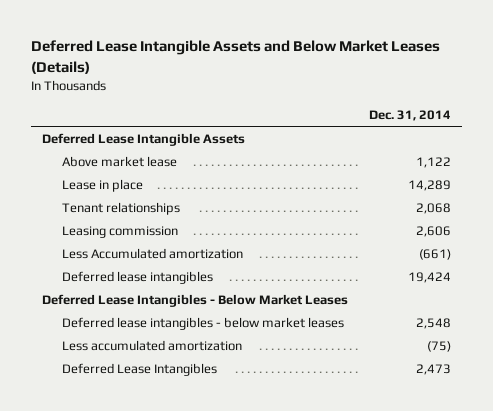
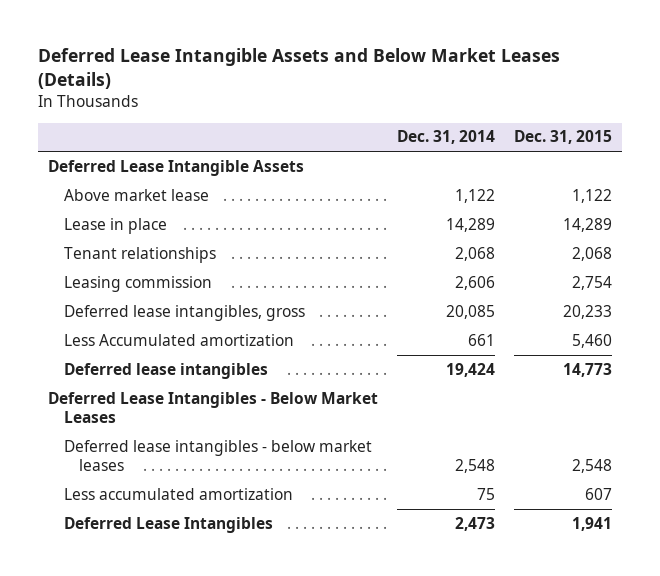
none -> [514,130,613,145] Dec. 31, 2015
none -> [63,304,305,321] Deferred lease intangibles, gross
[419,248,452,260] (661) -> [467,333,495,346] 661
[427,340,452,352] (75) -> [476,487,495,500] 75

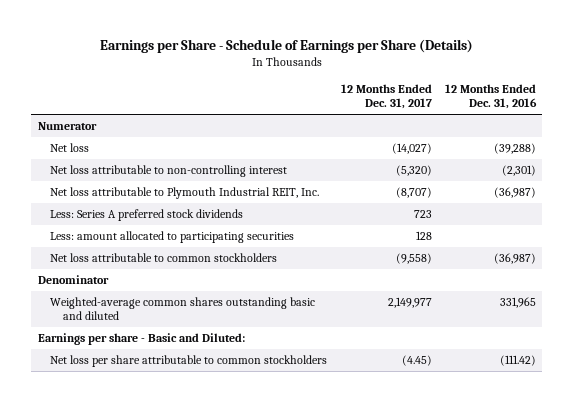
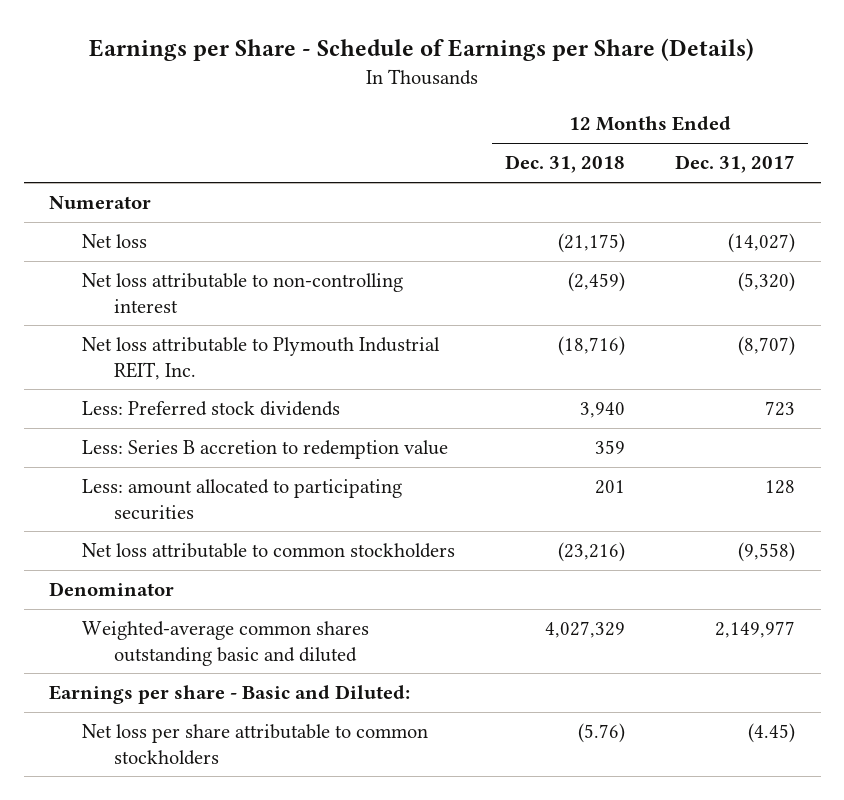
[444,84,537,110] 12 Months Ended Dec. 31, 2016 -> none
none -> [505,155,626,174] Dec. 31, 2018
[50,209,244,222] Less: Series A preferred stock dividends -> [81,401,340,417] Less: Preferred stock dividends
none -> [81,440,448,460] Less: Series B accretion to redemption value

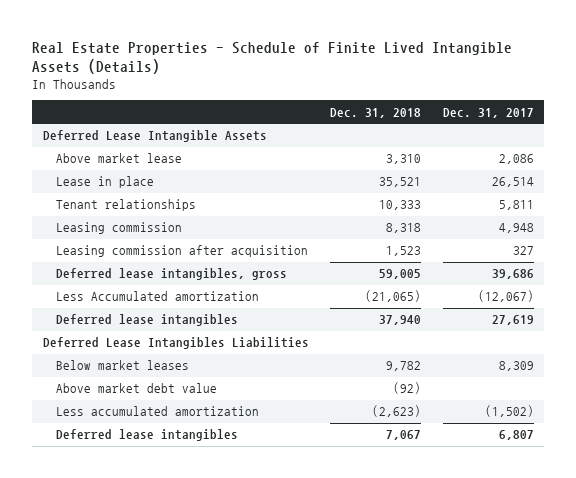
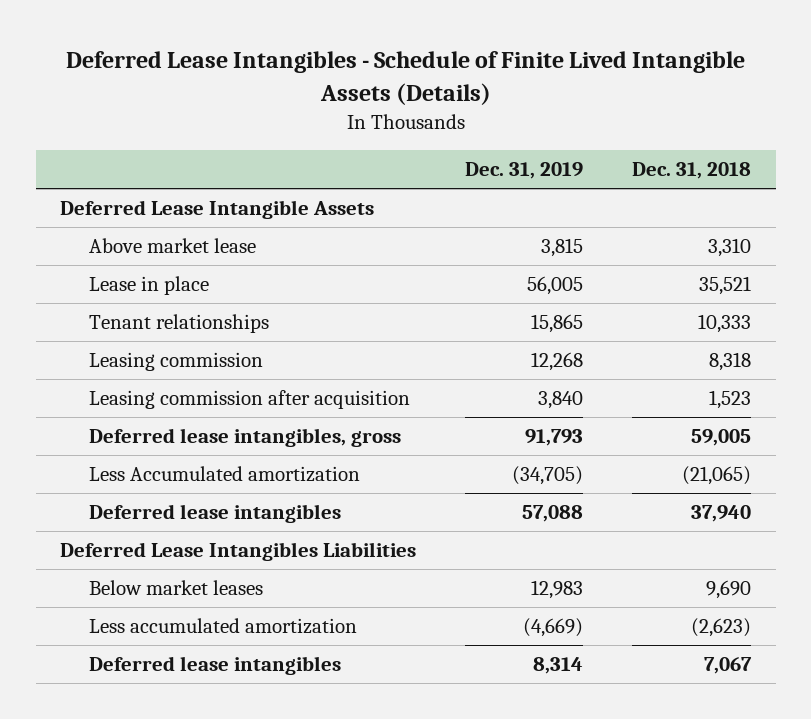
[32,41,513,74] Real Estate Properties - Schedule of Finite Lived Intangible Assets (Details) -> [65,51,745,105] Deferred Lease Intangibles - Schedule of Finite Lived Intangible Assets (Details)
[442,107,534,118] Dec. 31, 2017 -> none
none -> [465,162,584,180] Dec. 31, 2019
[55,383,217,394] Above market debt value -> none
[386,361,422,372] 9,782 -> [706,580,752,600] 9,690

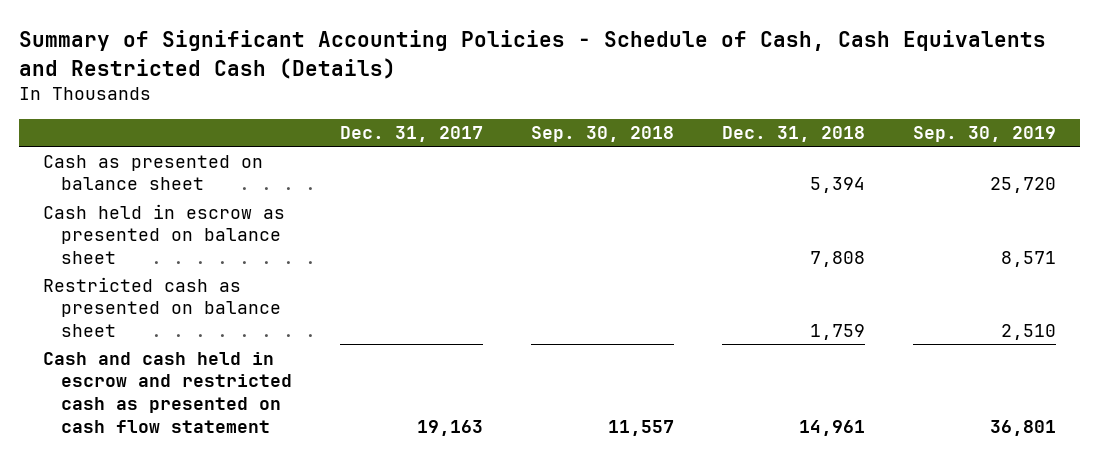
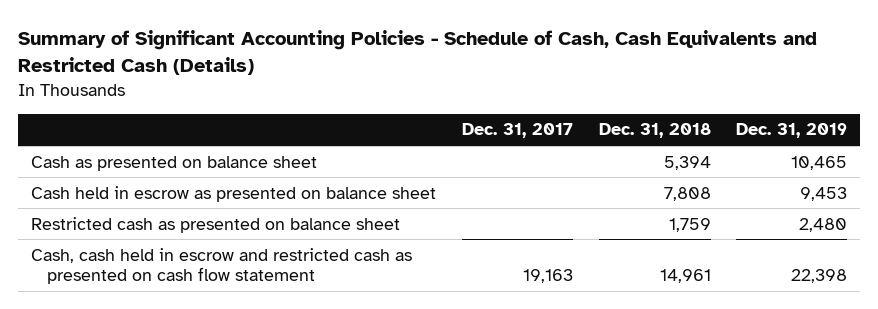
[530,126,674,143] Sep. 30, 2018 -> none
[912,126,1056,143] Sep. 30, 2019 -> none
none -> [736,123,848,139] Dec. 31, 2019
[43,351,293,434] Cash and cash held in escrow and restricted cash as presented on cash flow statement -> [30,247,412,285] Cash, cash held in escrow and restricted cash as presented on cash flow statement

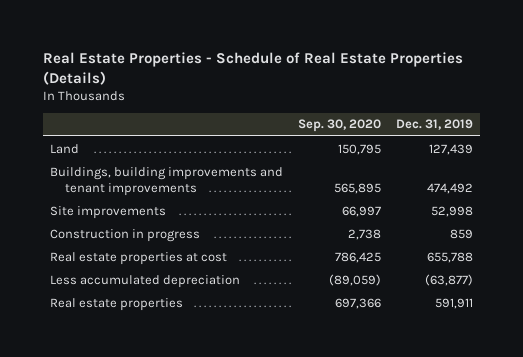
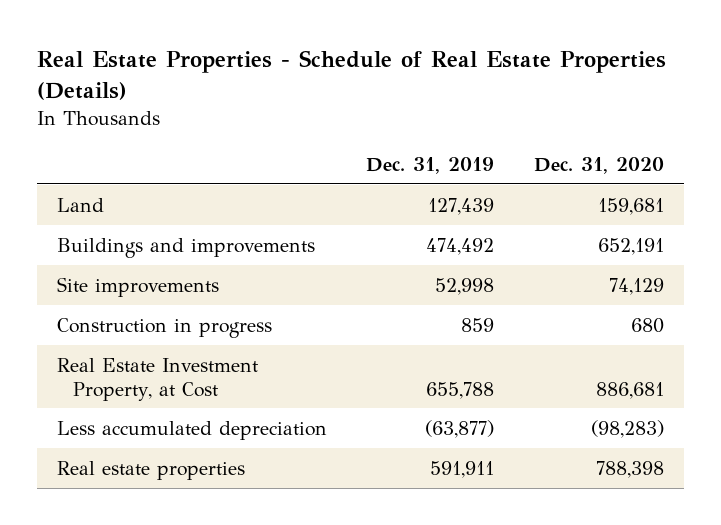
[298,119,382,133] Sep. 30, 2020 -> none
none -> [534,157,665,175] Dec. 31, 2020
[50,166,284,196] Buildings, building improvements and tenant improvements -> [56,237,315,258] Buildings and improvements
[50,251,228,265] Real estate properties at cost -> [56,357,258,401] Real Estate Investment Property, at Cost

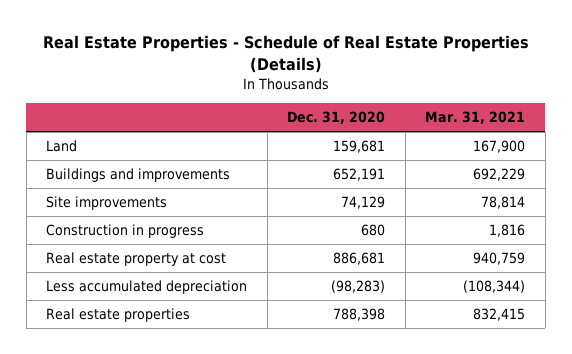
[366,157,495,175] Dec. 31, 2019 -> none
none -> [425,111,526,125] Mar. 31, 2021
[56,357,258,401] Real Estate Investment Property, at Cost -> [46,252,227,267] Real estate property at cost

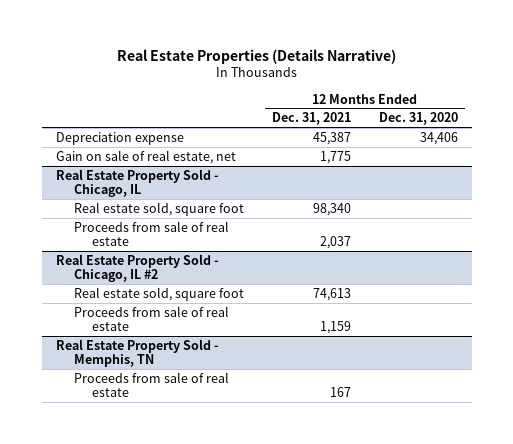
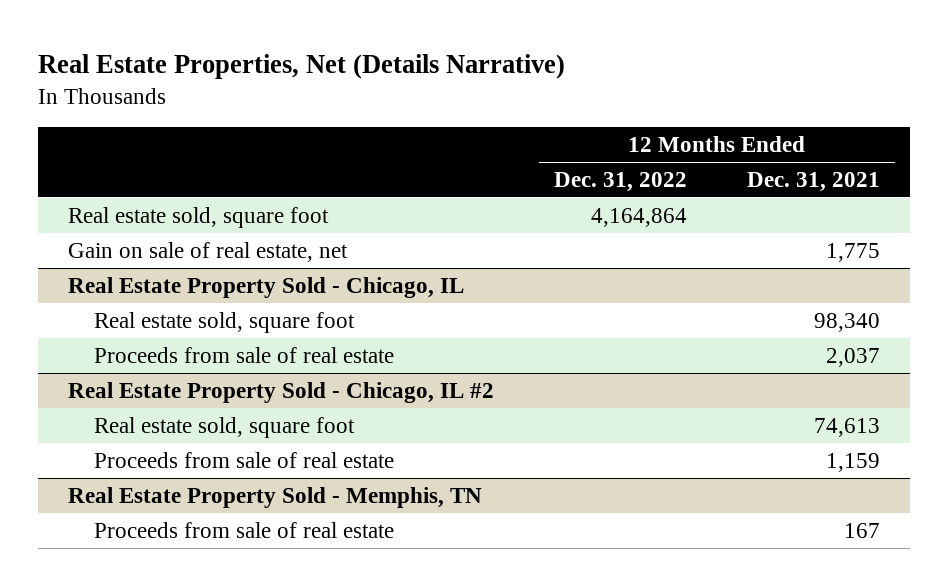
[116,48,396,64] Real Estate Properties (Details Narrative) -> [37,54,565,80] Real Estate Properties, Net (Details Narrative)
[378,112,458,126] Dec. 31, 2020 -> none
none -> [553,171,687,192] Dec. 31, 2022
[55,131,184,145] Depreciation expense -> none
none -> [67,206,329,228] Real estate sold, square foot

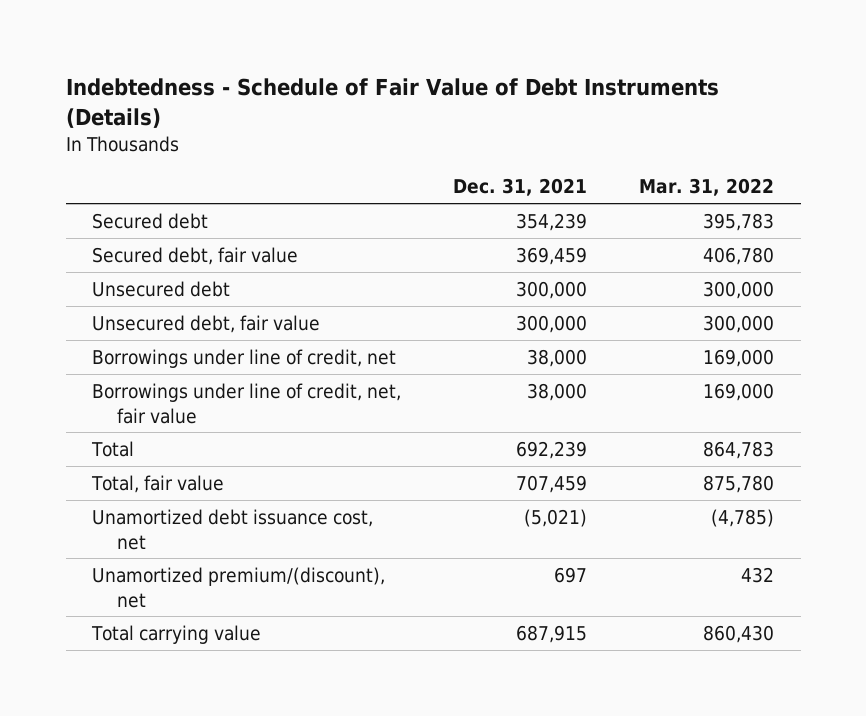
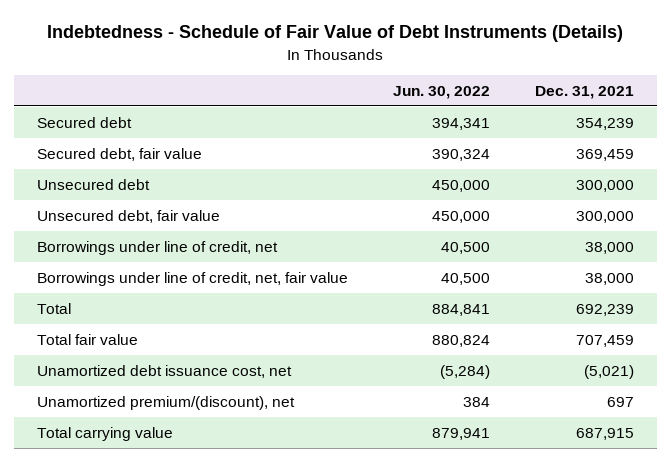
[639,178,775,197] Mar. 31, 2022 -> none
none -> [392,85,490,99] Jun. 30, 2022
[90,474,224,493] Total, fair value -> [36,333,138,345] Total fair value

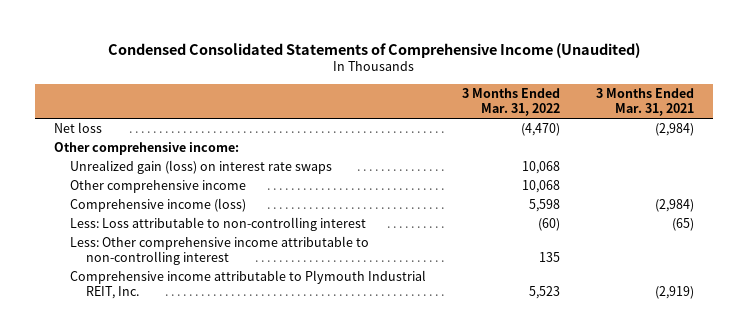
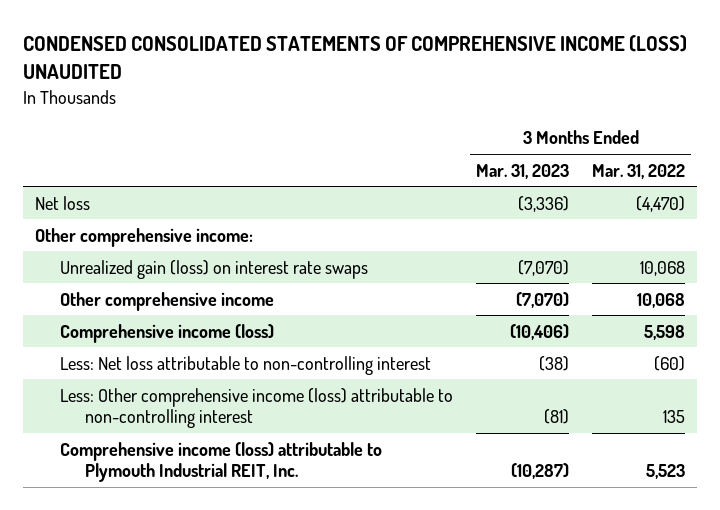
[108,42,641,58] Condensed Consolidated Statements of Comprehensive Income (Unaudited) -> [23,35,688,80] CONDENSED CONSOLIDATED STATEMENTS OF COMPREHENSIVE INCOME (LOSS) UNAUDITED
[596,87,695,116] 3 Months Ended Mar. 31, 2021 -> none
none -> [476,163,570,179] Mar. 31, 2023
[69,217,366,232] Less: Loss attributable to non-controlling interest -> [60,355,432,375] Less: Net loss attributable to non-controlling interest
[69,236,369,266] Less: Other comprehensive income attributable to non-controlling interest -> [60,387,454,428] Less: Other comprehensive income (loss) attributable to non-controlling interest
[69,270,426,300] Comprehensive income attributable to Plymouth Industrial REIT, Inc. -> [60,441,383,482] Comprehensive income (loss) attributable to Plymouth Industrial REIT, Inc.

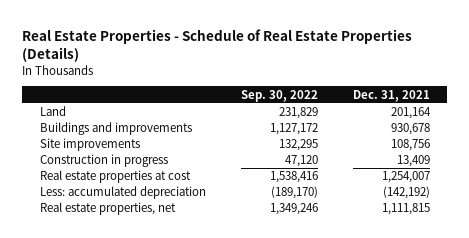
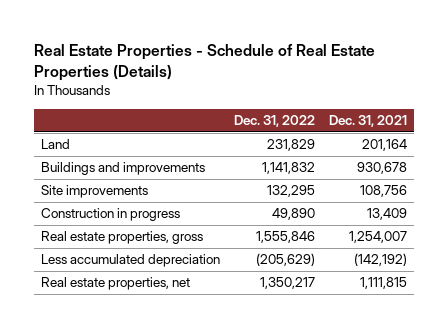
[240,89,318,102] Sep. 30, 2022 -> none
none -> [234,115,316,128] Dec. 31, 2022
[39,170,191,184] Real estate properties at cost -> [41,231,204,245] Real estate properties, gross
[39,186,206,200] Less: accumulated depreciation -> [41,254,221,268] Less accumulated depreciation

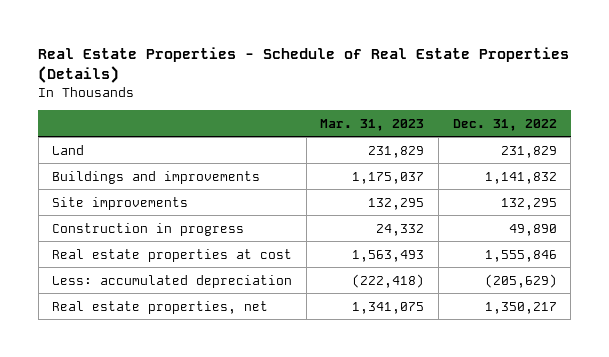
[328,115,407,128] Dec. 31, 2021 -> none
none -> [320,118,425,131] Mar. 31, 2023
[41,231,204,245] Real estate properties, gross -> [52,248,293,262] Real estate properties at cost
[41,254,221,268] Less accumulated depreciation -> [52,274,293,288] Less: accumulated depreciation

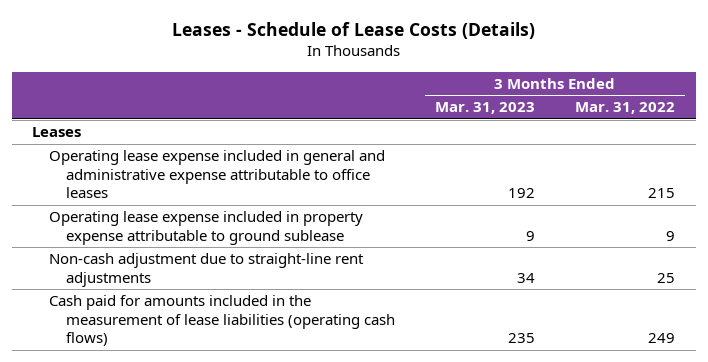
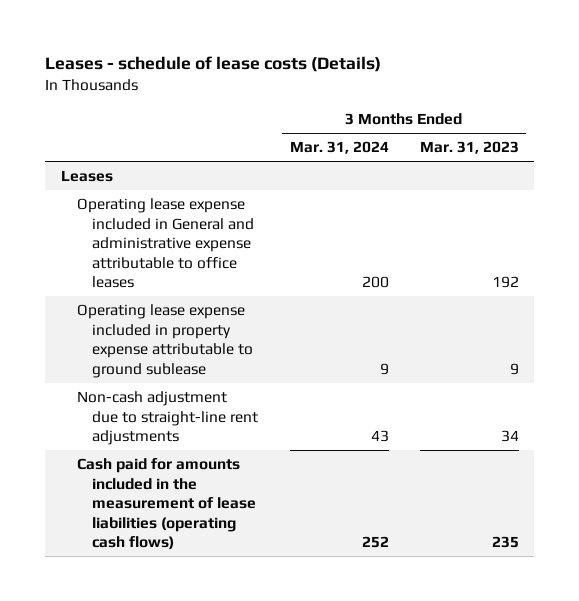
[171,21,535,39] Leases - Schedule of Lease Costs (Details) -> [45,56,382,73] Leases - schedule of lease costs (Details)
[575,102,676,115] Mar. 31, 2022 -> none
none -> [289,141,389,155] Mar. 31, 2024
[49,150,386,199] Operating lease expense included in general and administrative expense attributable to office leases -> [76,197,255,289] Operating lease expense included in General and administrative expense attributable to office leases

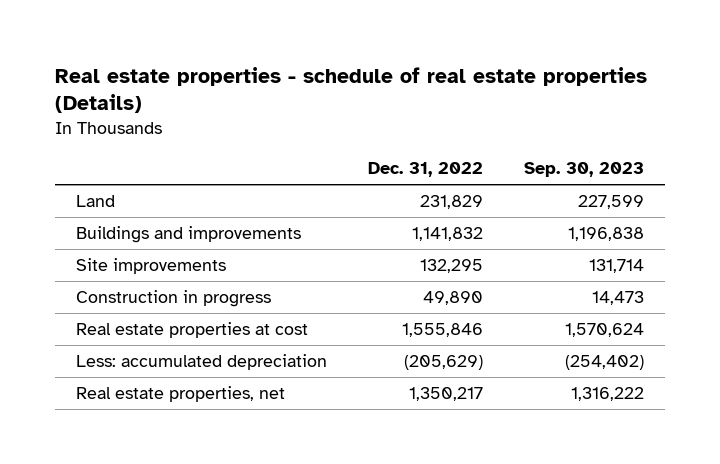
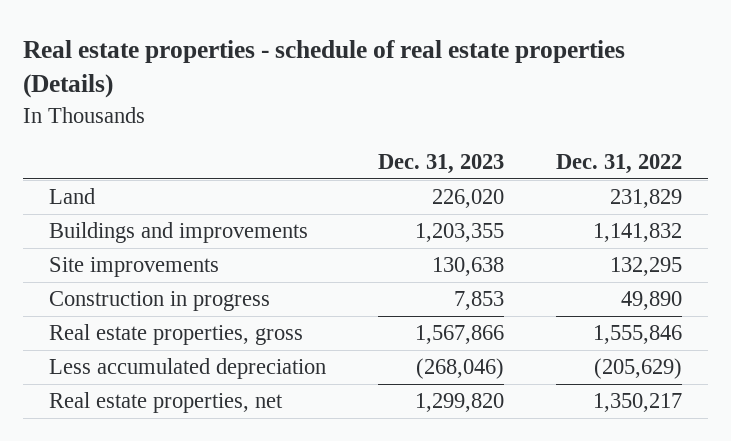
[524,162,645,178] Sep. 30, 2023 -> none
none -> [378,154,505,175] Dec. 31, 2023
[75,322,308,339] Real estate properties at cost -> [49,324,304,346] Real estate properties, gross
[75,354,327,371] Less: accumulated depreciation -> [49,358,327,380] Less accumulated depreciation

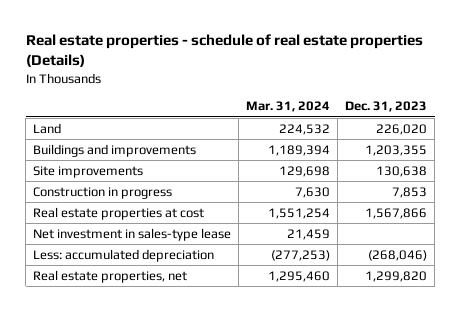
[556,154,683,175] Dec. 31, 2022 -> none
none -> [246,101,331,113] Mar. 31, 2024
[49,324,304,346] Real estate properties, gross -> [33,206,205,220] Real estate properties at cost
none -> [33,227,232,241] Net investment in sales-type lease
[49,358,327,380] Less accumulated depreciation -> [33,248,215,262] Less: accumulated depreciation

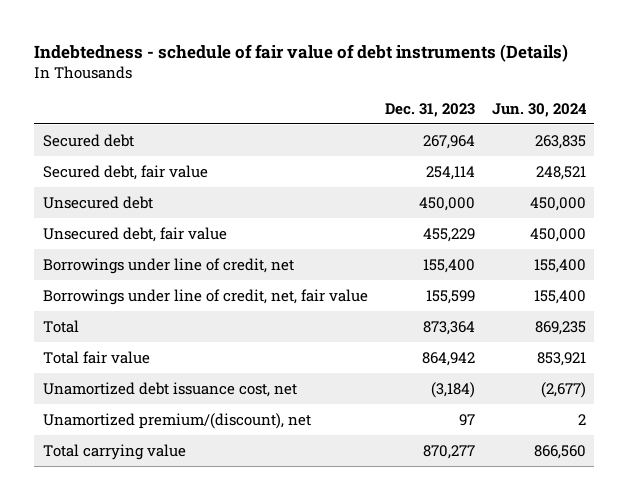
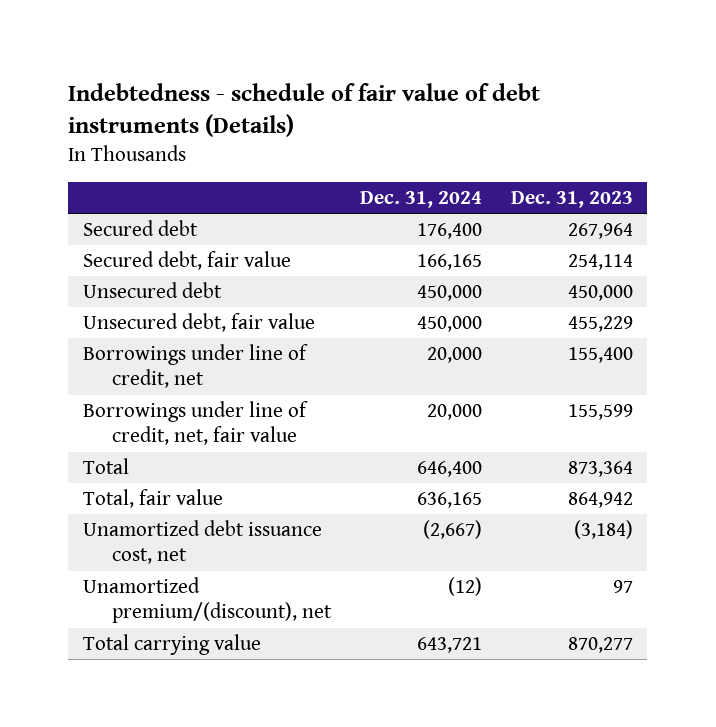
[491,102,587,117] Jun. 30, 2024 -> none
none -> [359,191,482,209] Dec. 31, 2024
[42,351,150,365] Total fair value -> [82,489,223,509] Total, fair value

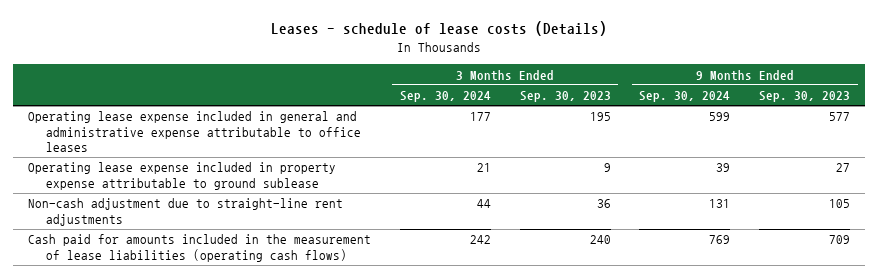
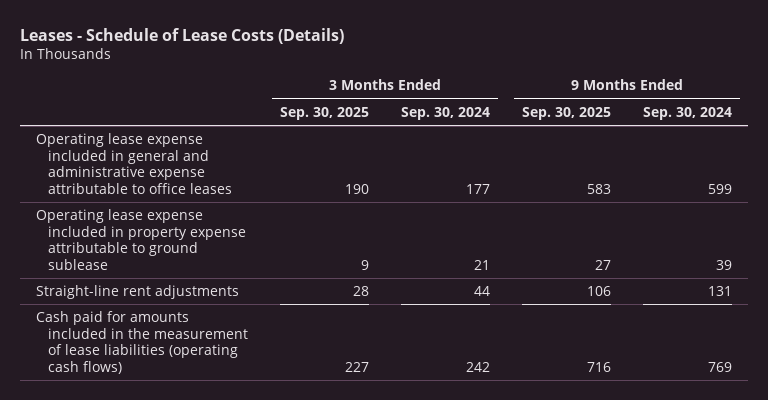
[271,21,608,37] Leases - schedule of lease costs (Details) -> [20,28,345,45] Leases - Schedule of Lease Costs (Details)
[519,91,611,103] Sep. 30, 2023 -> none
[759,91,851,103] Sep. 30, 2023 -> none
none -> [280,106,370,120] Sep. 30, 2025
none -> [522,106,612,120] Sep. 30, 2025
[27,198,343,226] Non-cash adjustment due to straight-line rent adjustments -> [36,284,240,299] Straight-line rent adjustments

